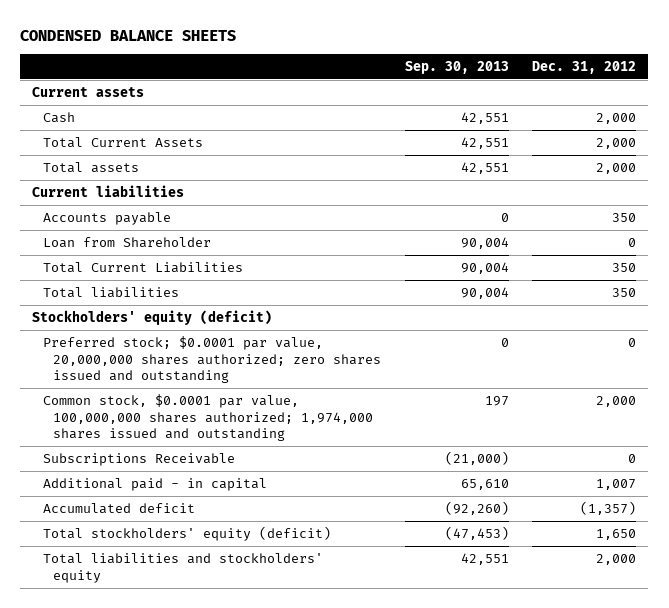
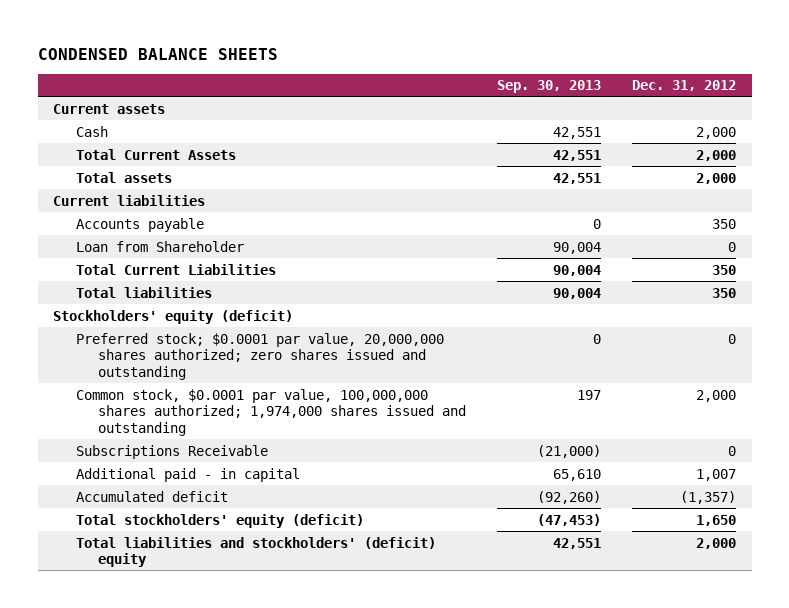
[42,553,323,583] Total liabilities and stockholders' equity -> [75,536,436,568] Total liabilities and stockholders' (deficit) equity

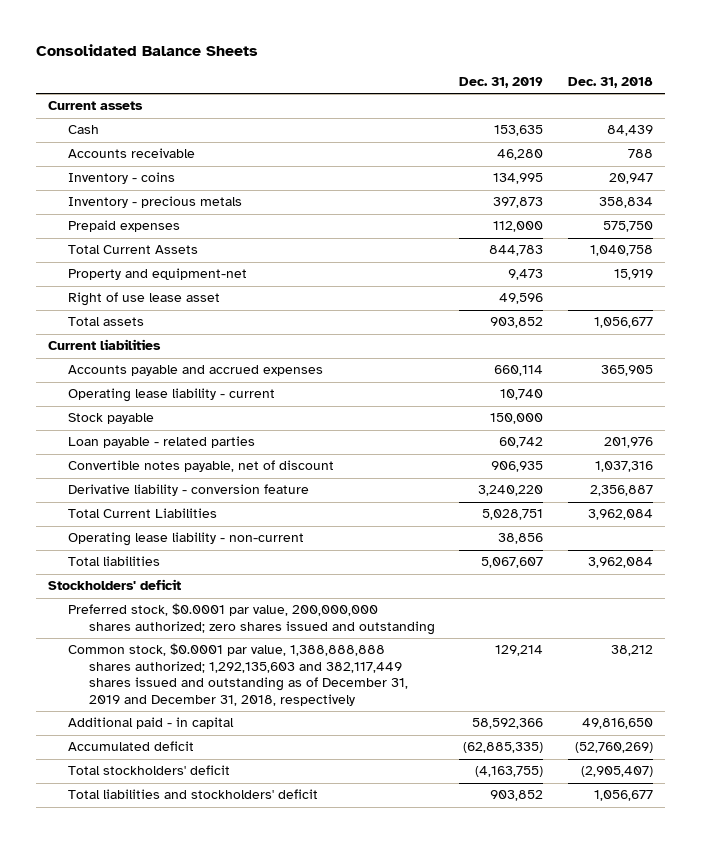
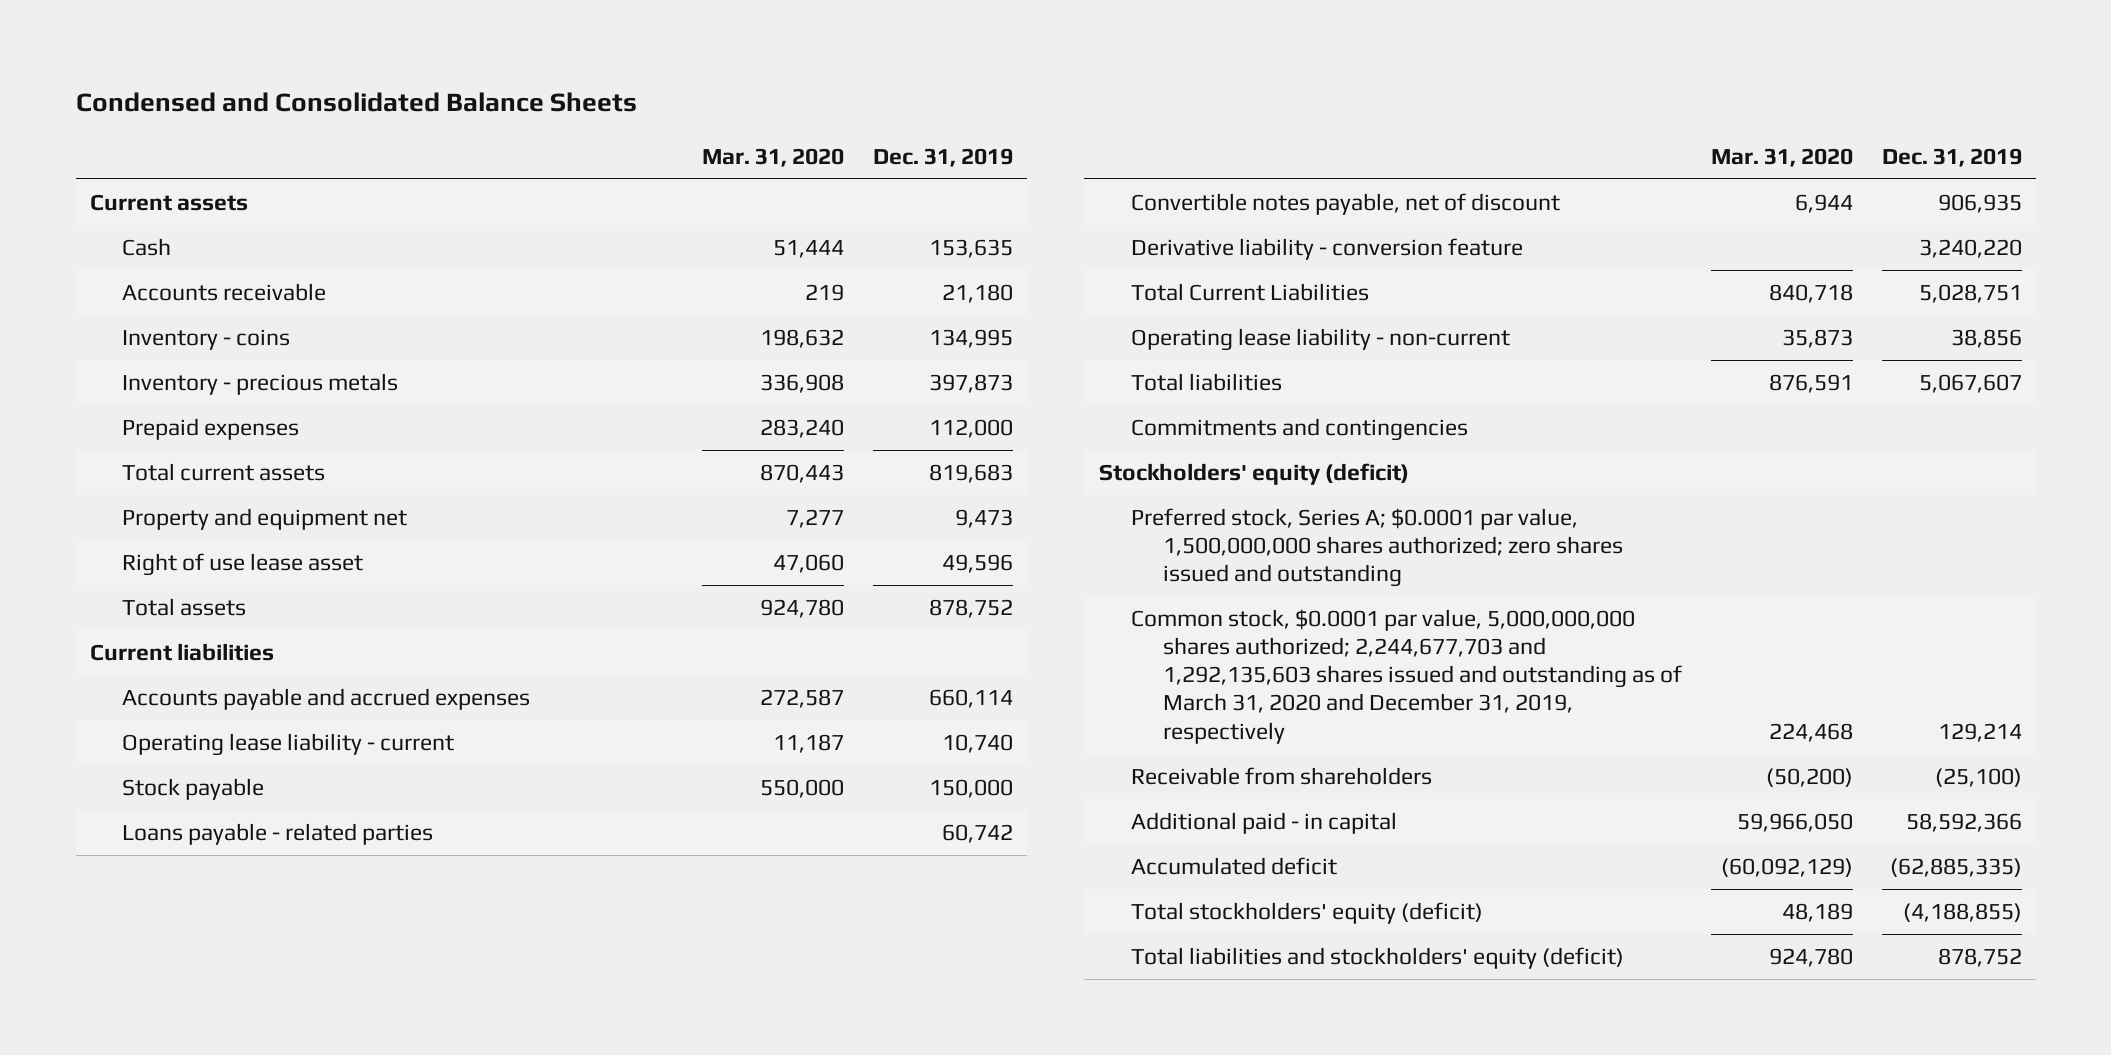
[35,44,258,57] Consolidated Balance Sheets -> [75,92,637,113] Condensed and Consolidated Balance Sheets
[567,77,653,89] Dec. 31, 2018 -> none
none -> [702,147,845,167] Mar. 31, 2020
[497,149,544,161] 46,280 -> [941,283,1013,303] 21,180
[68,245,199,255] Total Current Assets -> [122,462,326,481] Total current assets
[489,245,544,257] 844,783 -> [928,463,1013,483] 819,683
[68,268,248,281] Property and equipment-net -> [122,507,408,530] Property and equipment net
[490,317,544,329] 903,852 -> [928,598,1013,618] 878,752
[68,436,256,449] Loan payable - related parties -> [122,822,434,845] Loans payable - related parties
none -> [1131,417,1469,441] Commitments and contingencies
[47,579,181,591] Stockholders' deficit -> [1098,462,1409,485] Stockholders' equity (deficit)
[68,603,436,635] Preferred stock, $0.0001 par value, 200,000,000 shares authorized; zero shares issued and outstanding -> [1131,507,1624,588] Preferred stock, Series A; $0.0001 par value, 1,500,000,000 shares authorized; zero shares issued and outstanding
[68,643,409,707] Common stock, $0.0001 par value, 1,388,888,888 shares authorized; 1,292,135,603 and 382,117,449 shares issued and outstanding as of December 31, 2019 and December 31, 2018, respectively -> [1131,608,1683,744] Common stock, $0.0001 par value, 5,000,000,000 shares authorized; 2,244,677,703 and 1,292,135,603 shares issued and outstanding as of March 31, 2020 and December 31, 2019, respectively
none -> [1131,766,1433,785] Receivable from shareholders
[68,765,231,776] Total stockholders' deficit -> [1131,901,1484,924] Total stockholders' equity (deficit)
[475,766,544,778] (4,163,755) -> [1902,902,2022,922] (4,188,855)
[68,789,319,800] Total liabilities and stockholders' deficit -> [1131,946,1625,969] Total liabilities and stockholders' equity (deficit)
[490,790,544,802] 903,852 -> [1937,947,2022,967] 878,752

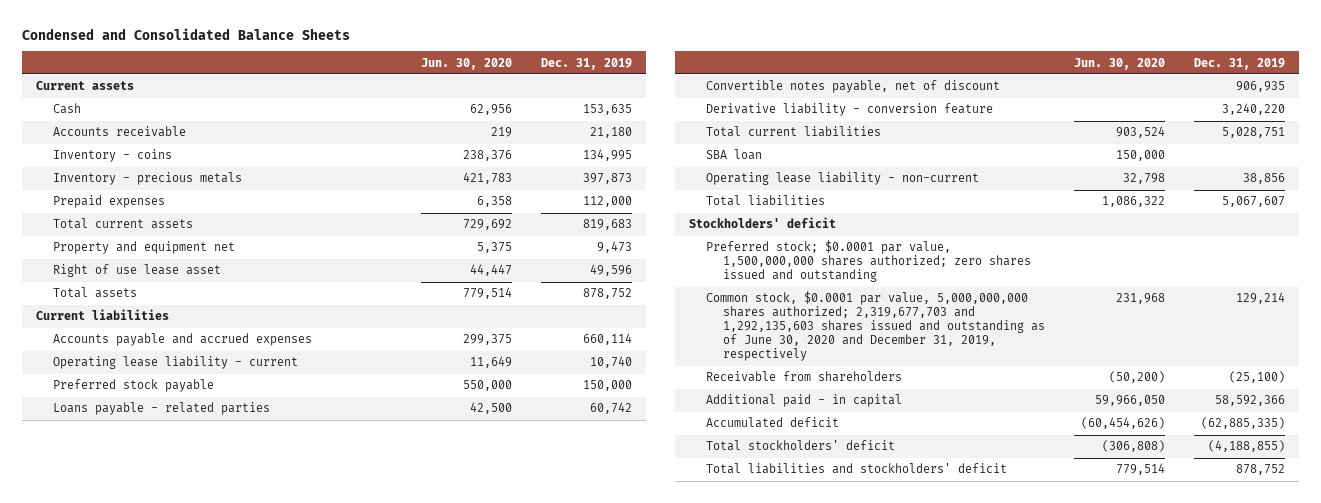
[702,147,845,167] Mar. 31, 2020 -> none
none -> [421,57,513,70] Jun. 30, 2020
[122,777,265,800] Stock payable -> [53,379,215,393] Preferred stock payable
[1131,282,1370,301] Total Current Liabilities -> [706,126,882,138] Total current liabilities
none -> [706,149,763,161] SBA loan
[1131,417,1469,441] Commitments and contingencies -> none
[1098,462,1409,485] Stockholders' equity (deficit) -> [689,217,837,229] Stockholders' deficit
[1131,507,1624,588] Preferred stock, Series A; $0.0001 par value, 1,500,000,000 shares authorized; zero shares issued and outstanding -> [706,240,1032,283] Preferred stock; $0.0001 par value, 1,500,000,000 shares authorized; zero shares issued and outstanding
[1131,608,1683,744] Common stock, $0.0001 par value, 5,000,000,000 shares authorized; 2,244,677,703 and 1,292,135,603 shares issued and outstanding as of March 31, 2020 and December 31, 2019, respectively -> [706,291,1046,362] Common stock, $0.0001 par value, 5,000,000,000 shares authorized; 2,319,677,703 and 1,292,135,603 shares issued and outstanding as of June 30, 2020 and December 31, 2019, respectively
[1131,901,1484,924] Total stockholders' equity (deficit) -> [706,440,896,452] Total stockholders' deficit
[1131,946,1625,969] Total liabilities and stockholders' equity (deficit) -> [706,463,1008,475] Total liabilities and stockholders' deficit

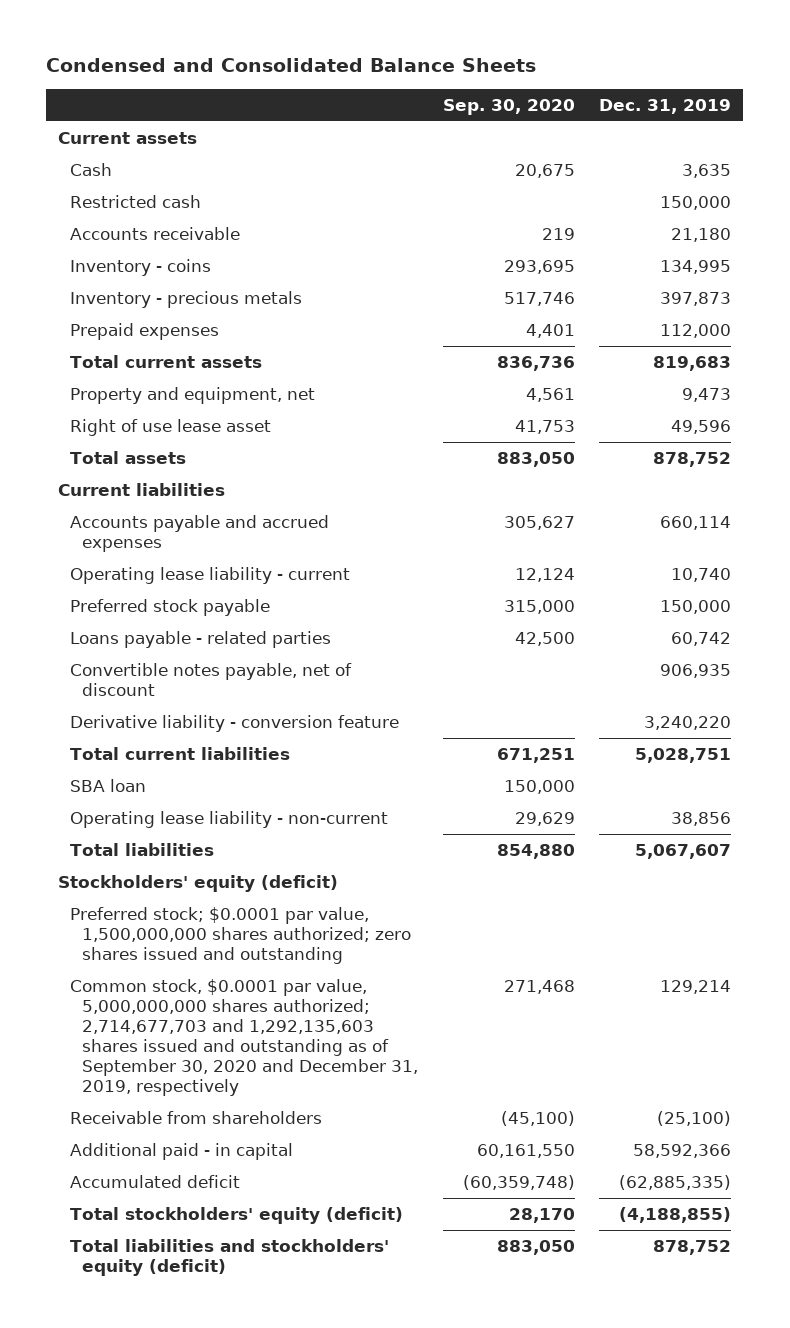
[421,57,513,70] Jun. 30, 2020 -> none
none -> [442,98,575,115] Sep. 30, 2020
[582,104,632,116] 153,635 -> [682,164,732,179] 3,635
none -> [70,195,202,209] Restricted cash
[53,241,236,255] Property and equipment net -> [70,387,316,405] Property and equipment, net
[689,217,837,229] Stockholders' deficit -> [58,875,339,893] Stockholders' equity (deficit)
[706,291,1046,362] Common stock, $0.0001 par value, 5,000,000,000 shares authorized; 2,319,677,703 and 1,292,135,603 shares issued and outstanding as of June 30, 2020 and December 31, 2019, respectively -> [70,979,419,1097] Common stock, $0.0001 par value, 5,000,000,000 shares authorized; 2,714,677,703 and 1,292,135,603 shares issued and outstanding as of September 30, 2020 and December 31, 2019, respectively
[706,440,896,452] Total stockholders' deficit -> [70,1207,404,1225] Total stockholders' equity (deficit)
[706,463,1008,475] Total liabilities and stockholders' deficit -> [70,1239,390,1277] Total liabilities and stockholders' equity (deficit)

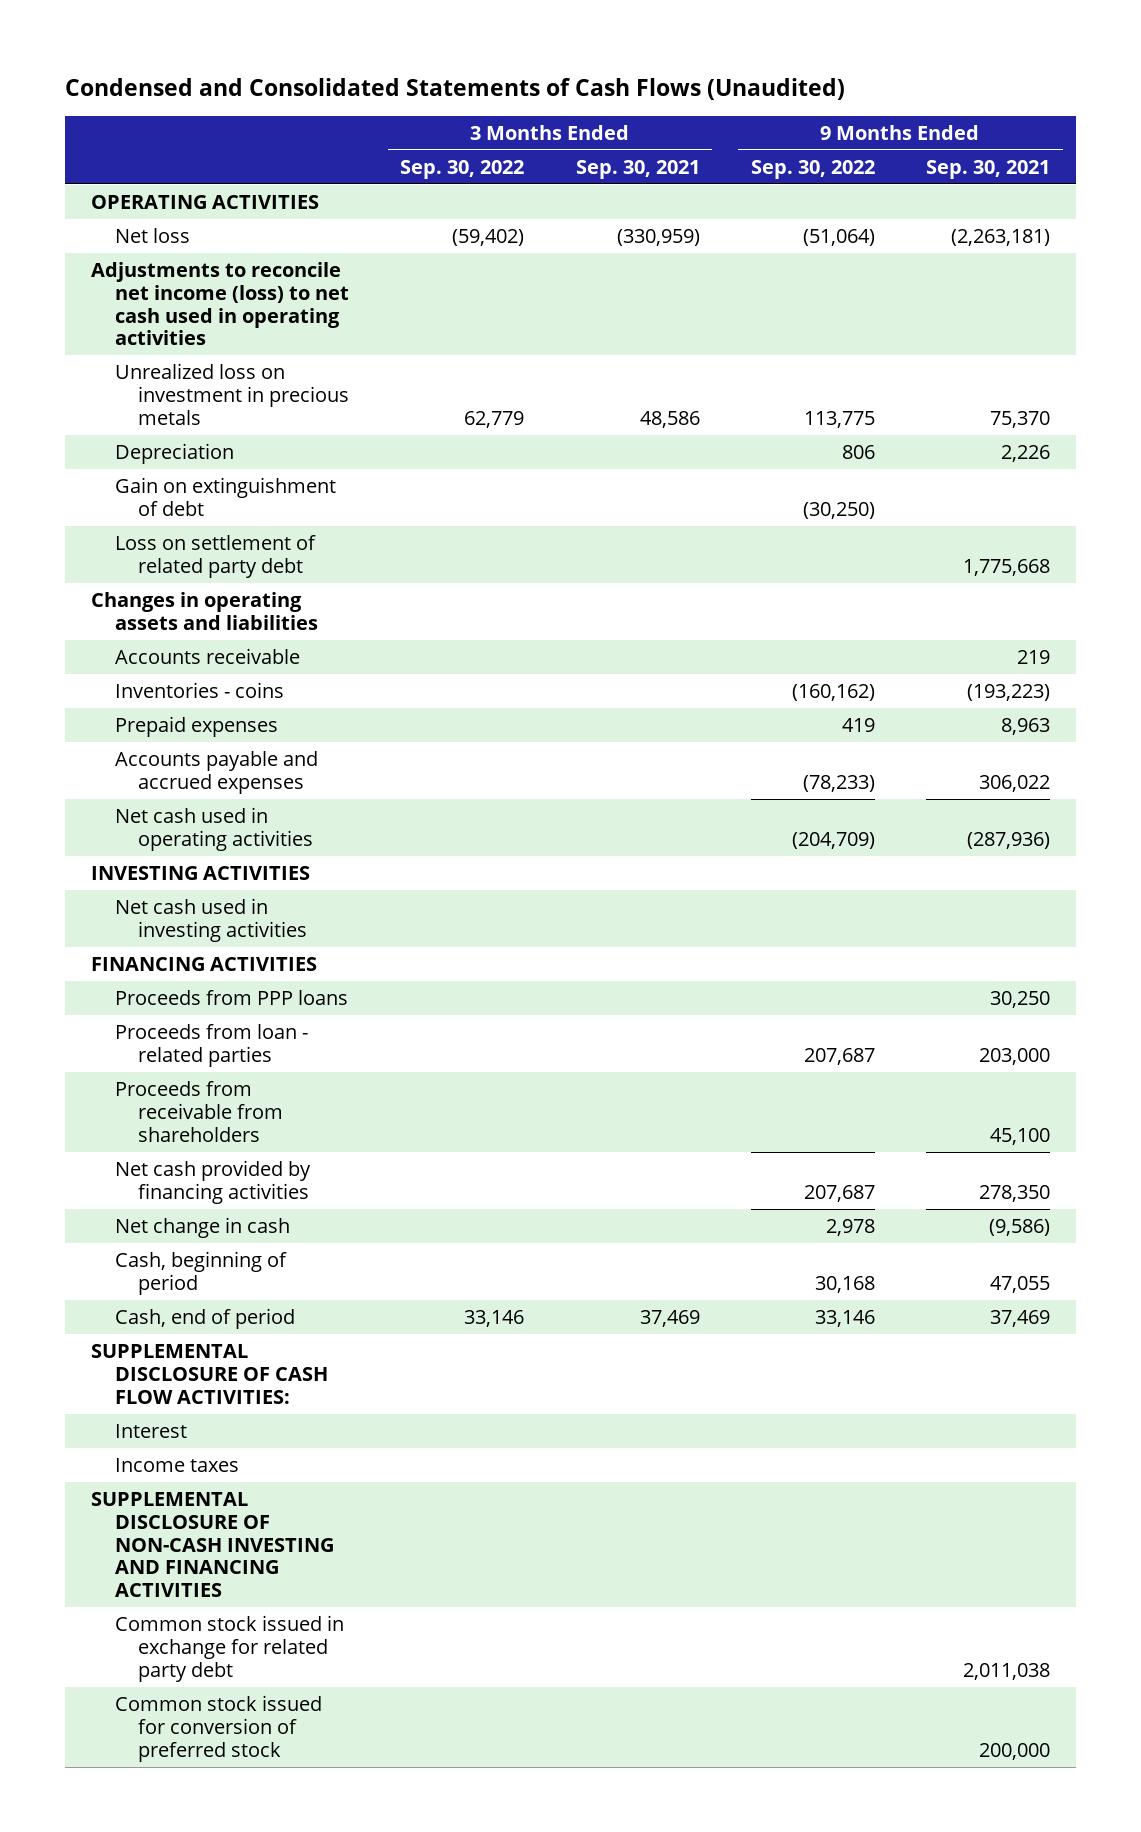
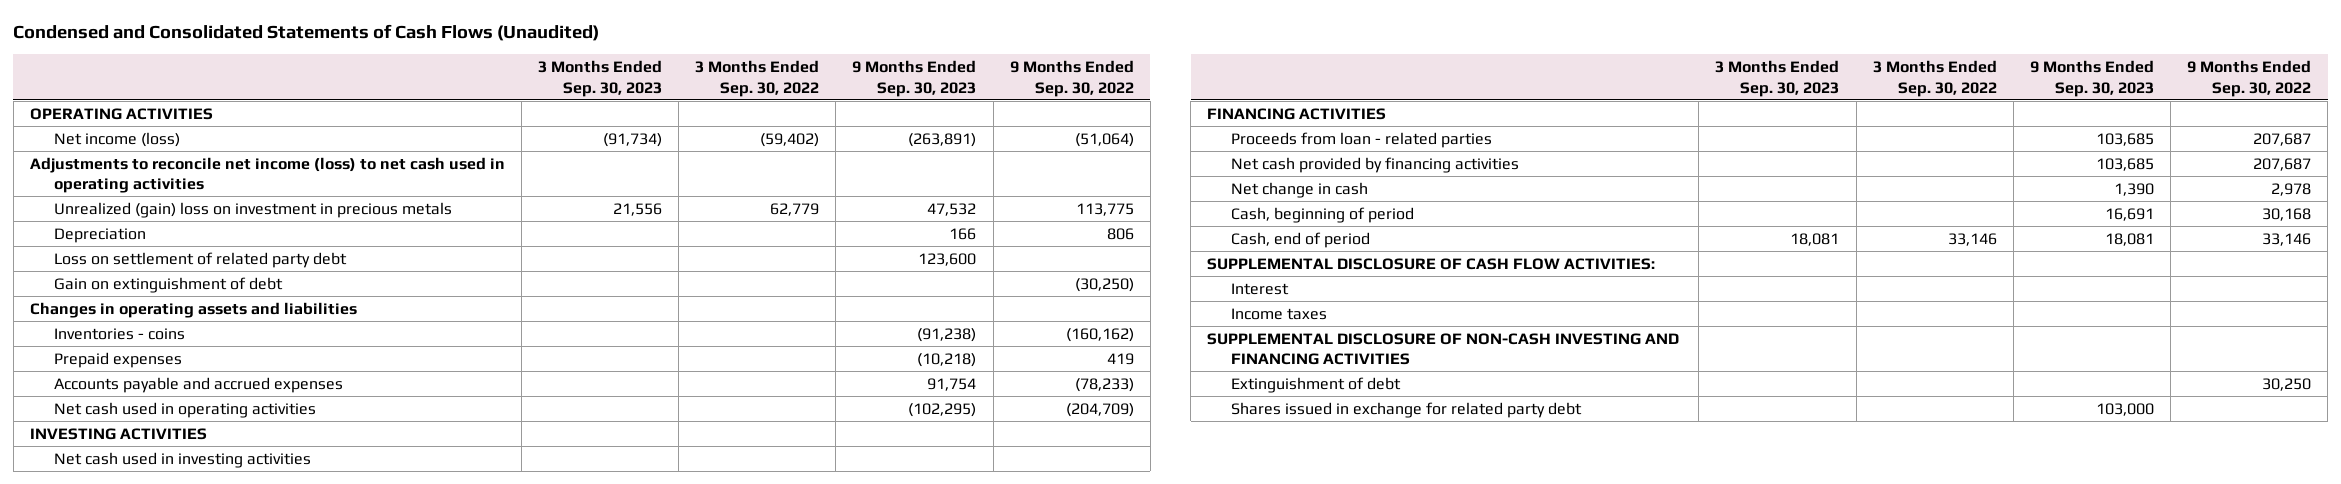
[575,159,700,179] Sep. 30, 2021 -> none
[925,159,1050,179] Sep. 30, 2021 -> none
none -> [538,60,663,97] 3 Months Ended Sep. 30, 2023
none -> [852,60,977,97] 9 Months Ended Sep. 30, 2023
[114,227,190,243] Net loss -> [53,131,180,147] Net income (loss)
[114,362,350,425] Unrealized loss on investment in precious metals -> [53,201,452,218] Unrealized (gain) loss on investment in precious metals
[114,476,336,516] Gain on extinguishment of debt -> [53,276,283,293] Gain on extinguishment of debt
[114,647,300,664] Accounts receivable -> none
[114,989,348,1005] Proceeds from PPP loans -> none
[114,1080,284,1142] Proceeds from receivable from shareholders -> none
[114,1694,322,1762] Common stock issued for conversion of preferred stock -> none
none -> [1231,376,1402,393] Extinguishment of debt
[114,1614,344,1682] Common stock issued in exchange for related party debt -> [1231,401,1583,418] Shares issued in exchange for related party debt

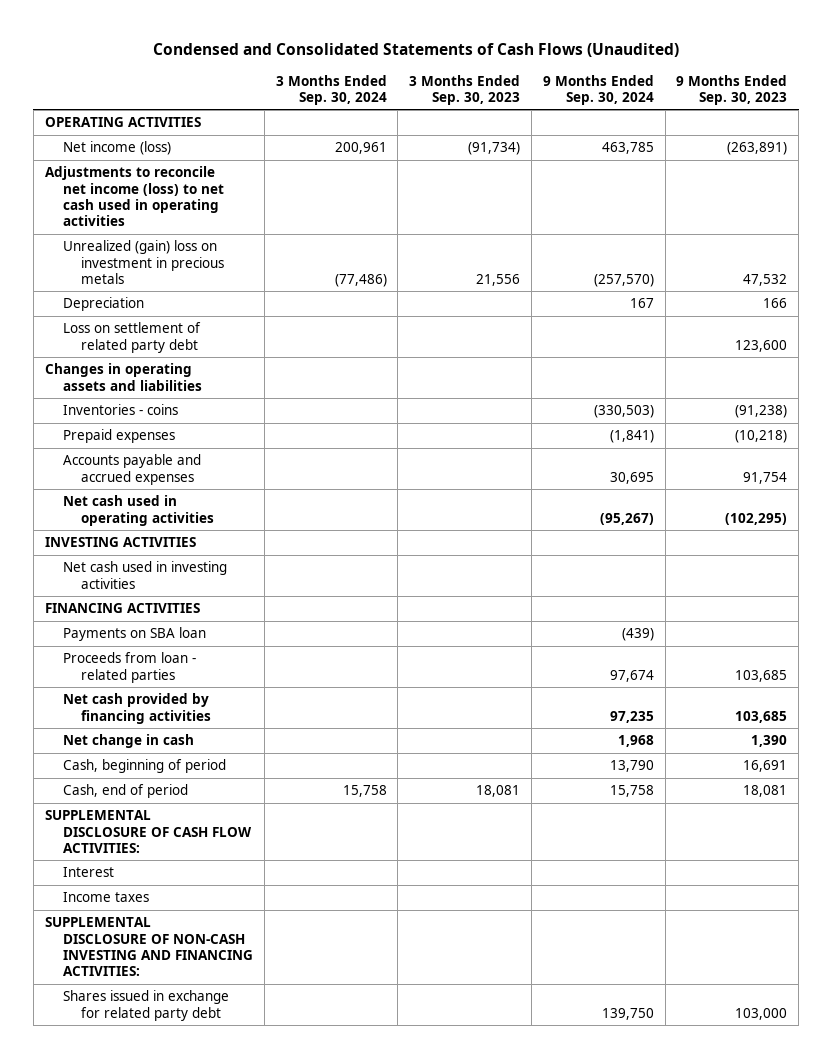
[695,60,820,97] 3 Months Ended Sep. 30, 2022 -> none
[1009,60,1134,97] 9 Months Ended Sep. 30, 2022 -> none
none -> [275,74,387,106] 3 Months Ended Sep. 30, 2024
none -> [542,74,654,106] 9 Months Ended Sep. 30, 2024
[53,276,283,293] Gain on extinguishment of debt -> none
none -> [62,627,206,642] Payments on SBA loan
[1231,376,1402,393] Extinguishment of debt -> none
[1207,332,1680,366] SUPPLEMENTAL DISCLOSURE OF NON-CASH INVESTING AND FINANCING ACTIVITIES -> [44,917,253,977] SUPPLEMENTAL DISCLOSURE OF NON-CASH INVESTING AND FINANCING ACTIVITIES:

